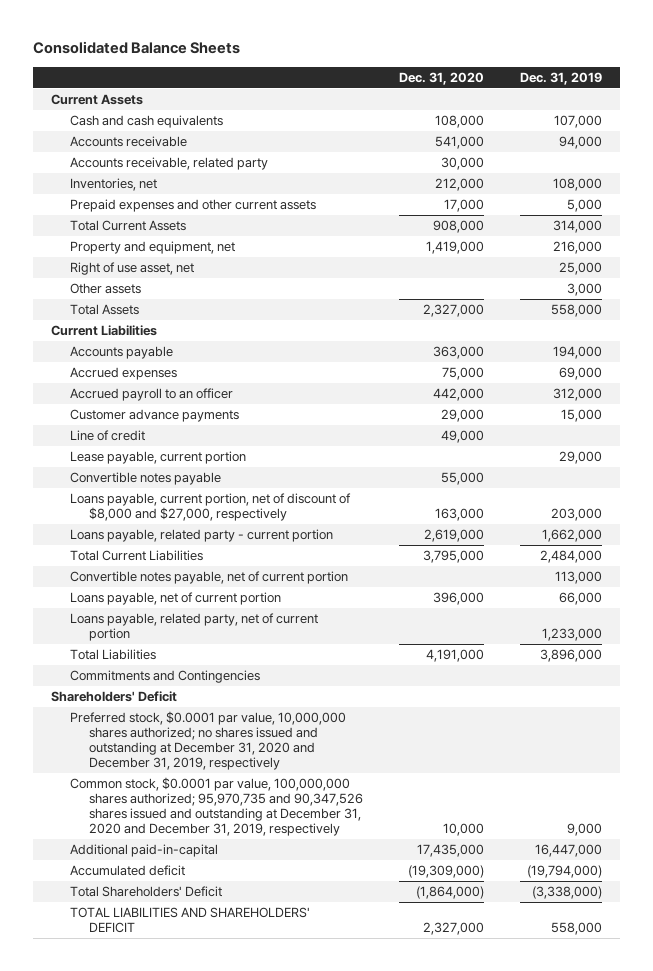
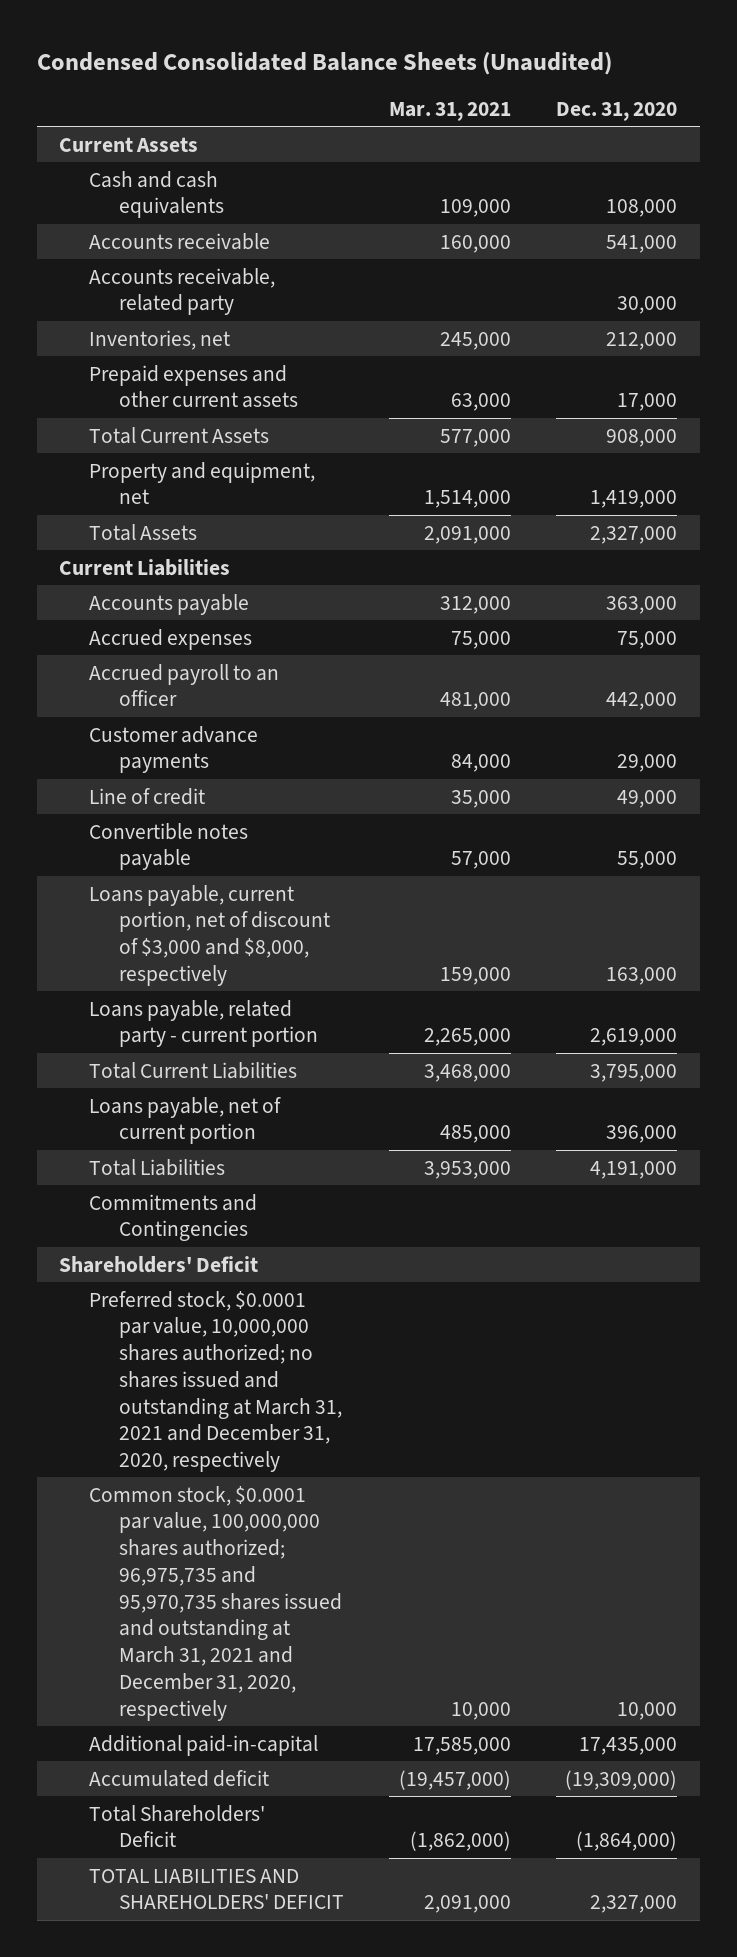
[33,41,241,55] Consolidated Balance Sheets -> [36,51,612,75] Condensed Consolidated Balance Sheets (Unaudited)
[519,71,602,85] Dec. 31, 2019 -> none
none -> [388,101,511,121] Mar. 31, 2021
[69,262,194,276] Right of use asset, net -> none
[69,283,141,295] Other assets -> none
[69,451,246,465] Lease payable, current portion -> none
[69,493,351,522] Loans payable, current portion, net of discount of $8,000 and $27,000, respectively -> [89,884,330,986] Loans payable, current portion, net of discount of $3,000 and $8,000, respectively
[69,571,348,585] Convertible notes payable, net of current portion -> none
[69,613,318,642] Loans payable, related party, net of current portion -> none
[69,711,346,771] Preferred stock, $0.0001 par value, 10,000,000 shares authorized; no shares issued and outstanding at December 31, 2020 and December 31, 2019, respectively -> [89,1290,342,1473] Preferred stock, $0.0001 par value, 10,000,000 shares authorized; no shares issued and outstanding at March 31, 2021 and December 31, 2020, respectively
[69,777,363,837] Common stock, $0.0001 par value, 100,000,000 shares authorized; 95,970,735 and 90,347,526 shares issued and outstanding at December 31, 2020 and December 31, 2019, respectively -> [89,1485,342,1721] Common stock, $0.0001 par value, 100,000,000 shares authorized; 96,975,735 and 95,970,735 shares issued and outstanding at March 31, 2021 and December 31, 2020, respectively

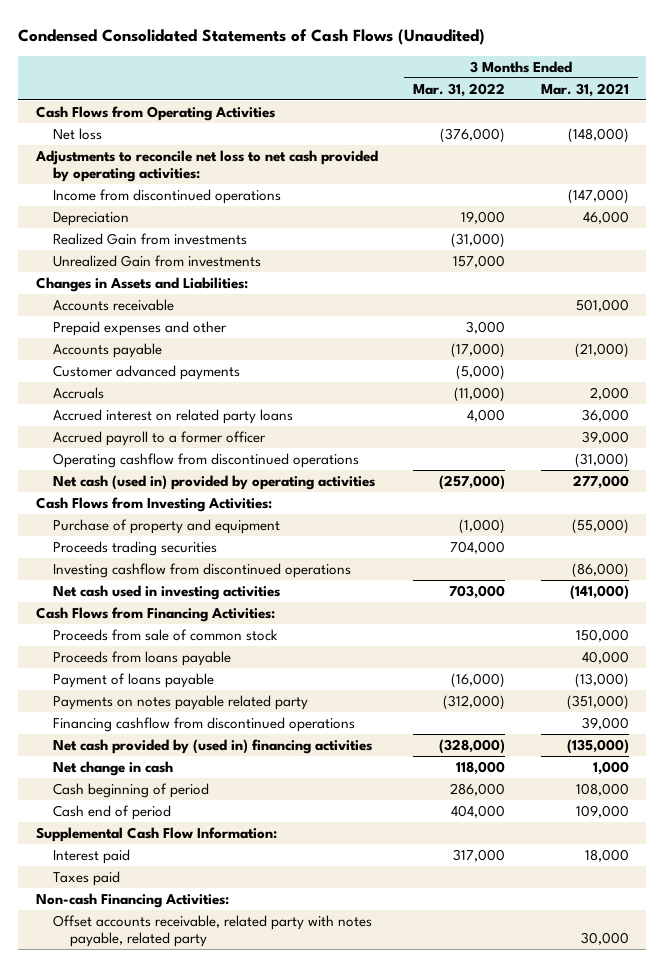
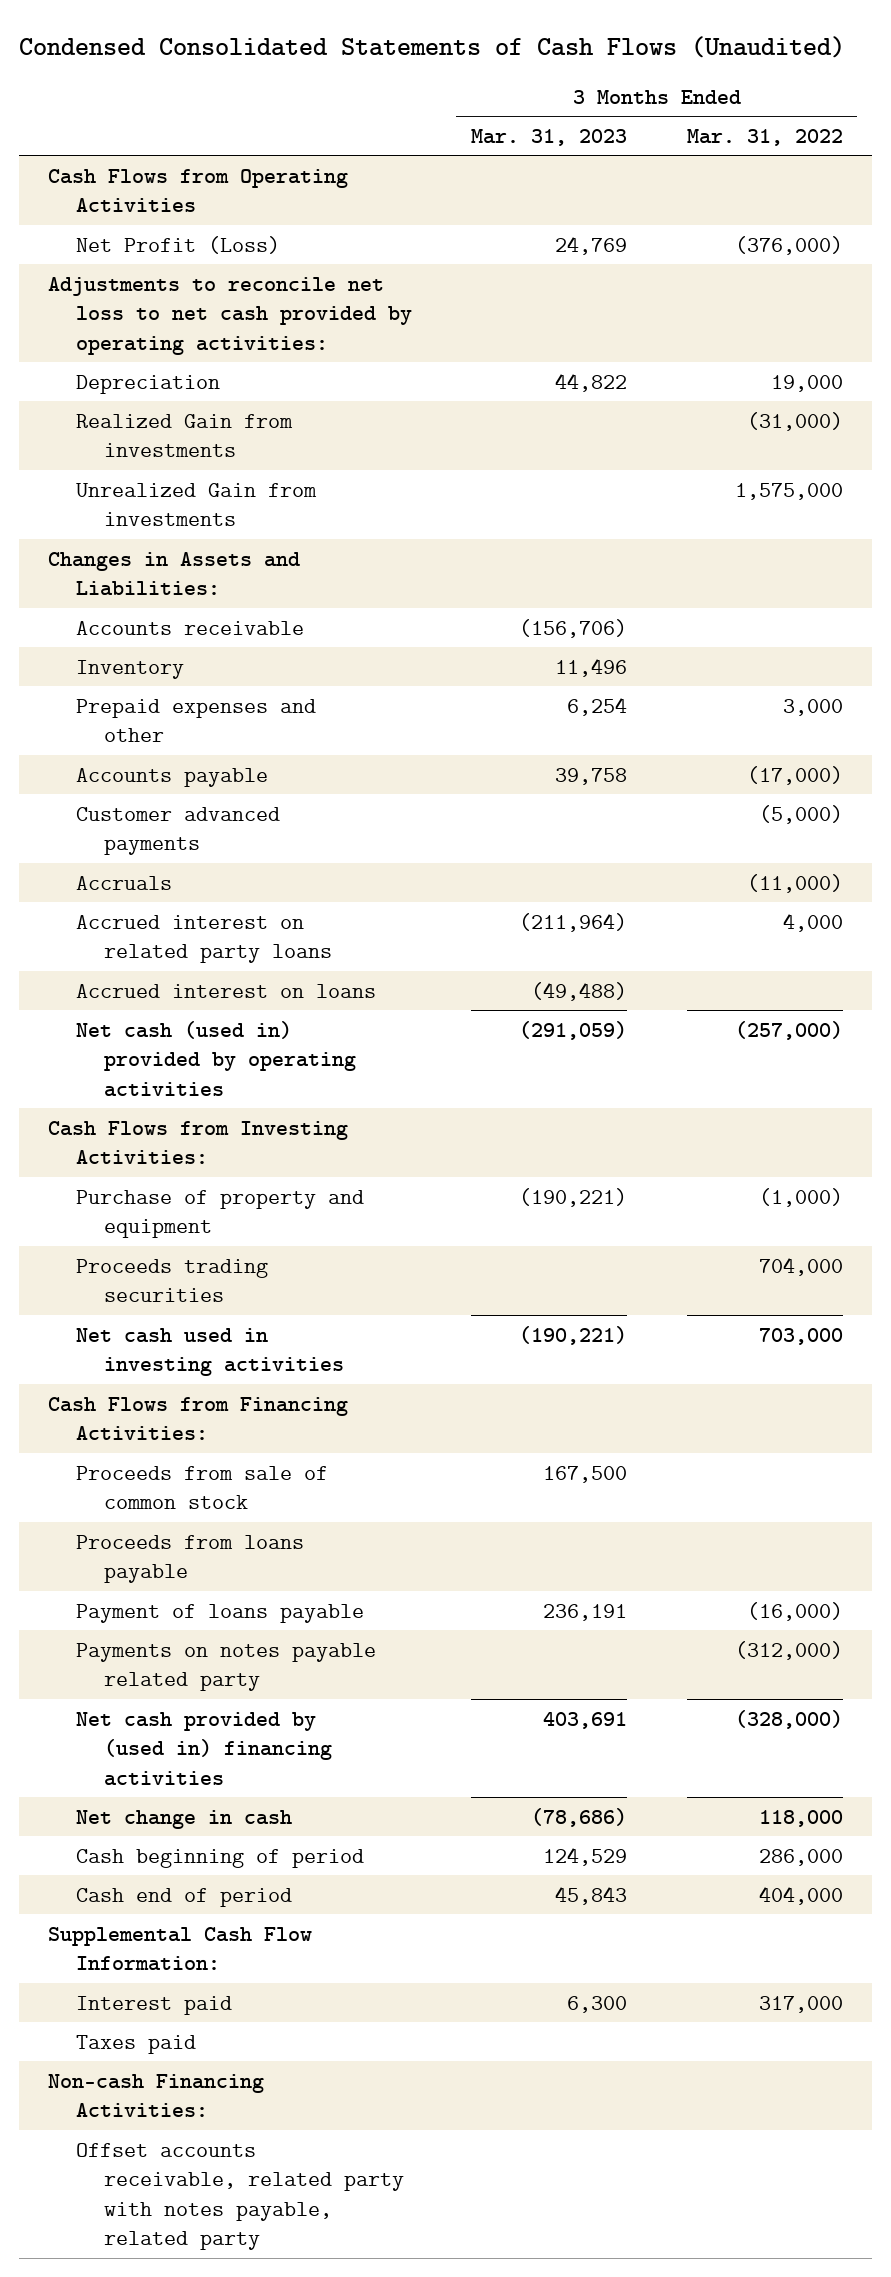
[540,82,629,97] Mar. 31, 2021 -> none
none -> [471,129,628,147] Mar. 31, 2023
[52,127,102,140] Net loss -> [76,235,281,254] Net Profit (Loss)
[52,188,281,204] Income from discontinued operations -> none
[453,254,506,268] 157,000 -> [734,482,843,500] 1,575,000
none -> [76,659,185,679] Inventory
[52,430,266,446] Accrued payroll to a former officer -> none
[52,452,359,468] Operating cashflow from discontinued operations -> none
none -> [76,983,377,998] Accrued interest on loans
[52,562,351,578] Investing cashflow from discontinued operations -> none
[52,716,355,732] Financing cashflow from discontinued operations -> none

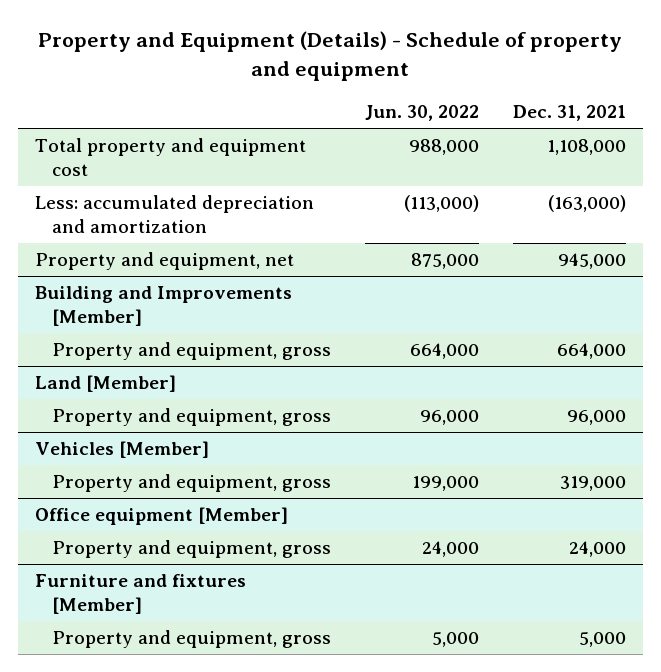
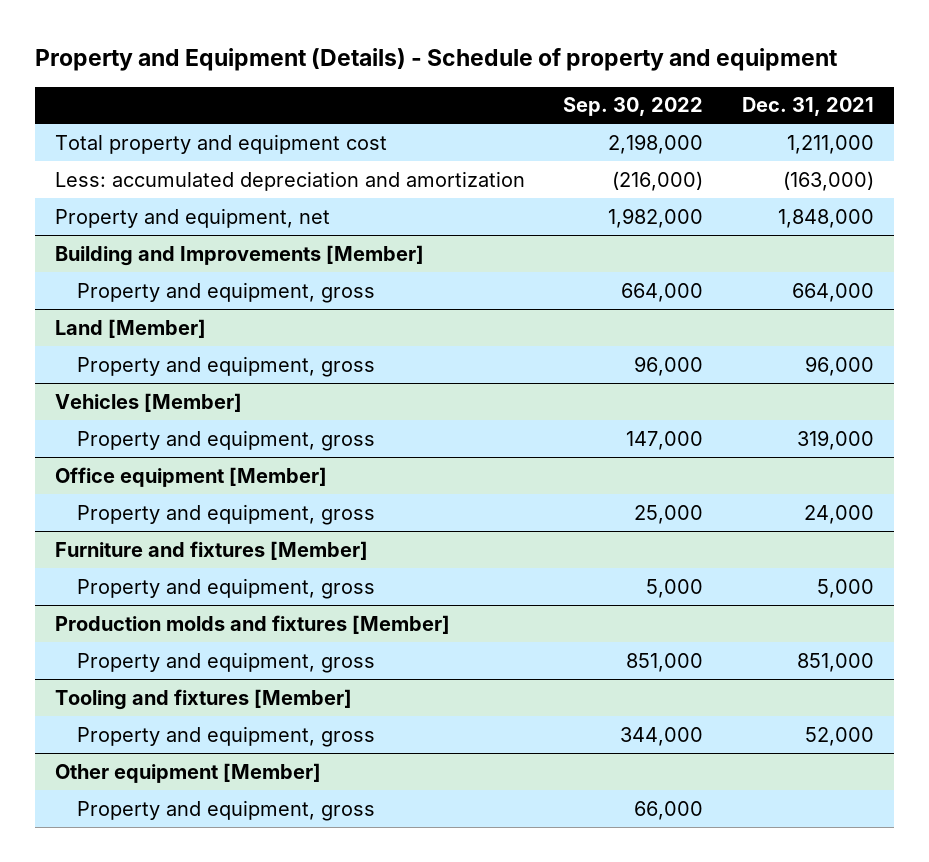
[364,105,479,122] Jun. 30, 2022 -> none
none -> [563,97,704,117] Sep. 30, 2022
[547,139,627,156] 1,108,000 -> [787,134,875,154] 1,211,000
[558,253,627,270] 945,000 -> [778,208,875,228] 1,848,000
none -> [54,614,450,634] Production molds and fixtures [Member]
none -> [76,651,375,673] Property and equipment, gross
none -> [54,688,352,710] Tooling and fixtures [Member]
none -> [76,725,375,747] Property and equipment, gross
none -> [54,762,321,783] Other equipment [Member]
none -> [76,799,375,821] Property and equipment, gross

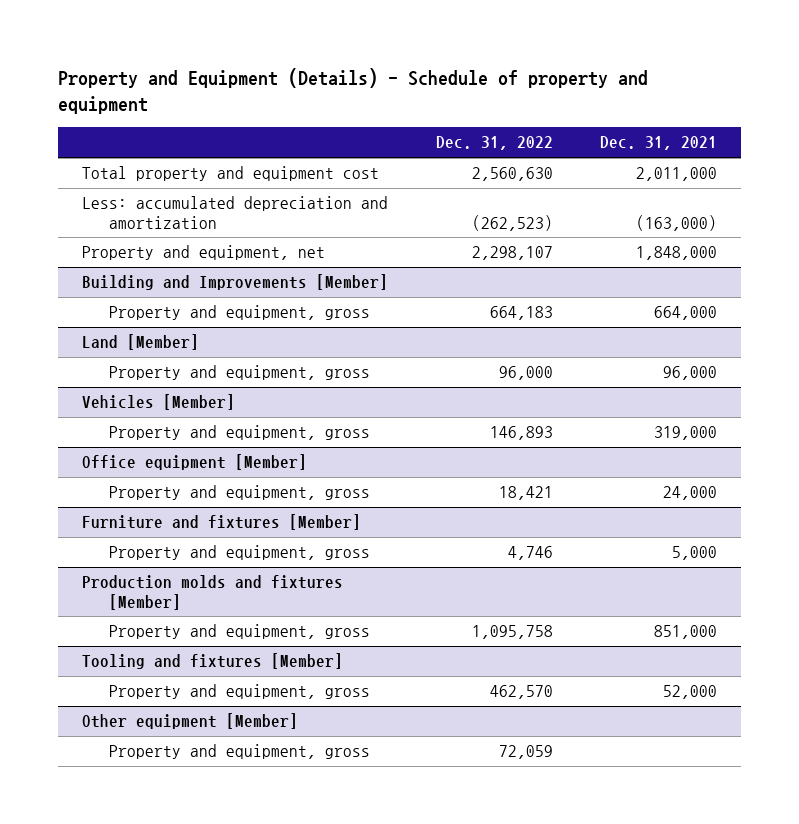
[563,97,704,117] Sep. 30, 2022 -> none
none -> [435,136,553,151] Dec. 31, 2022
[787,134,875,154] 1,211,000 -> [636,167,718,182] 2,011,000

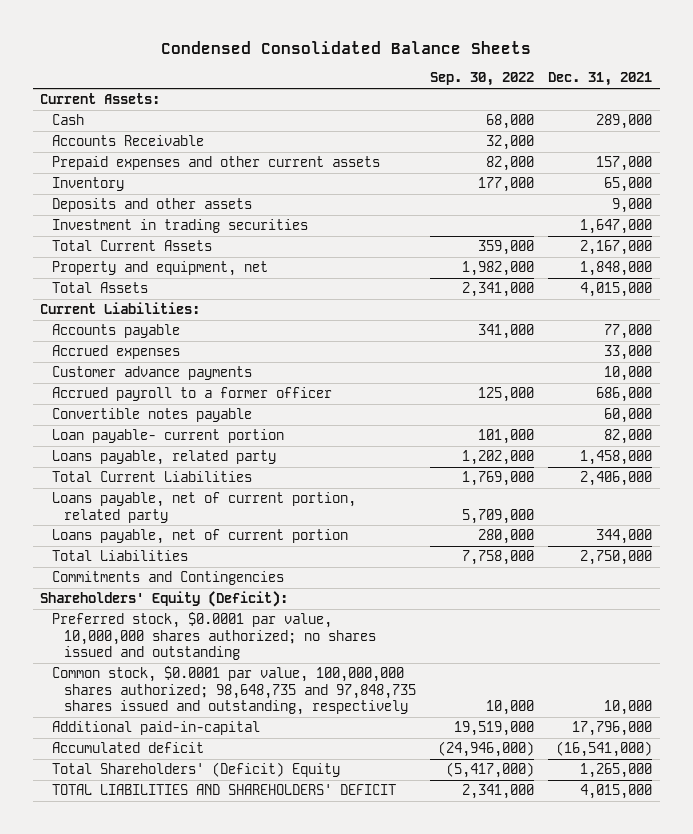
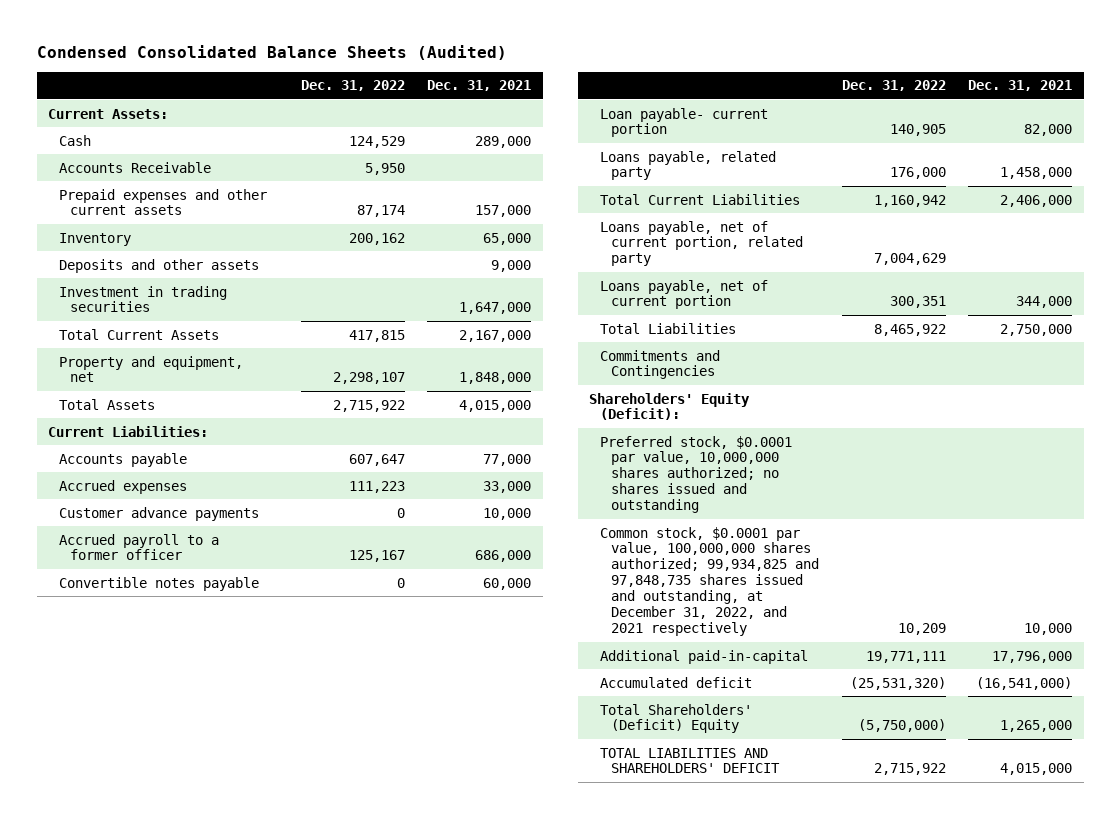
[161,40,532,54] Condensed Consolidated Balance Sheets -> [36,45,507,61] Condensed Consolidated Balance Sheets (Audited)
[430,72,535,87] Sep. 30, 2022 -> none
none -> [300,80,405,92] Dec. 31, 2022
[52,666,417,716] Common stock, $0.0001 par value, 100,000,000 shares authorized; 98,648,735 and 97,848,735 shares issued and outstanding, respectively -> [599,526,819,637] Common stock, $0.0001 par value, 100,000,000 shares authorized; 99,934,825 and 97,848,735 shares issued and outstanding, at December 31, 2022, and 2021 respectively

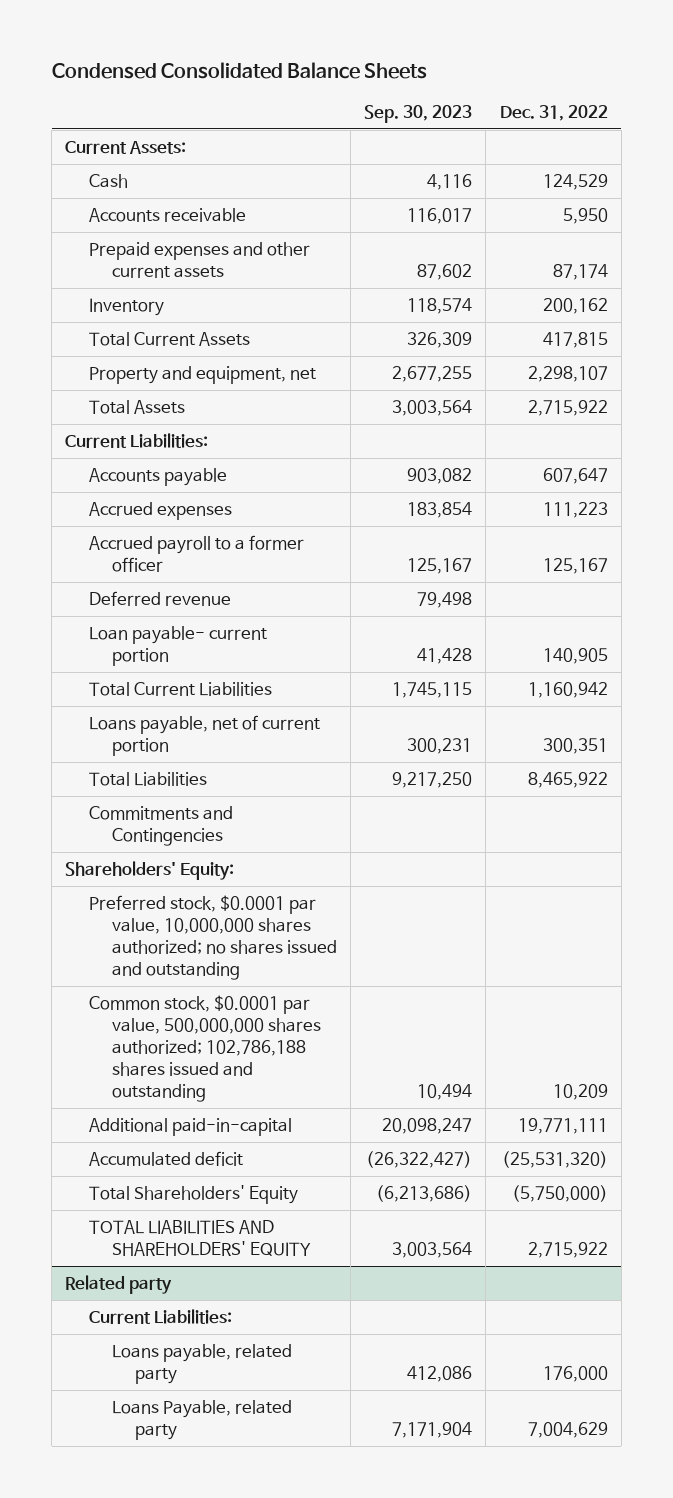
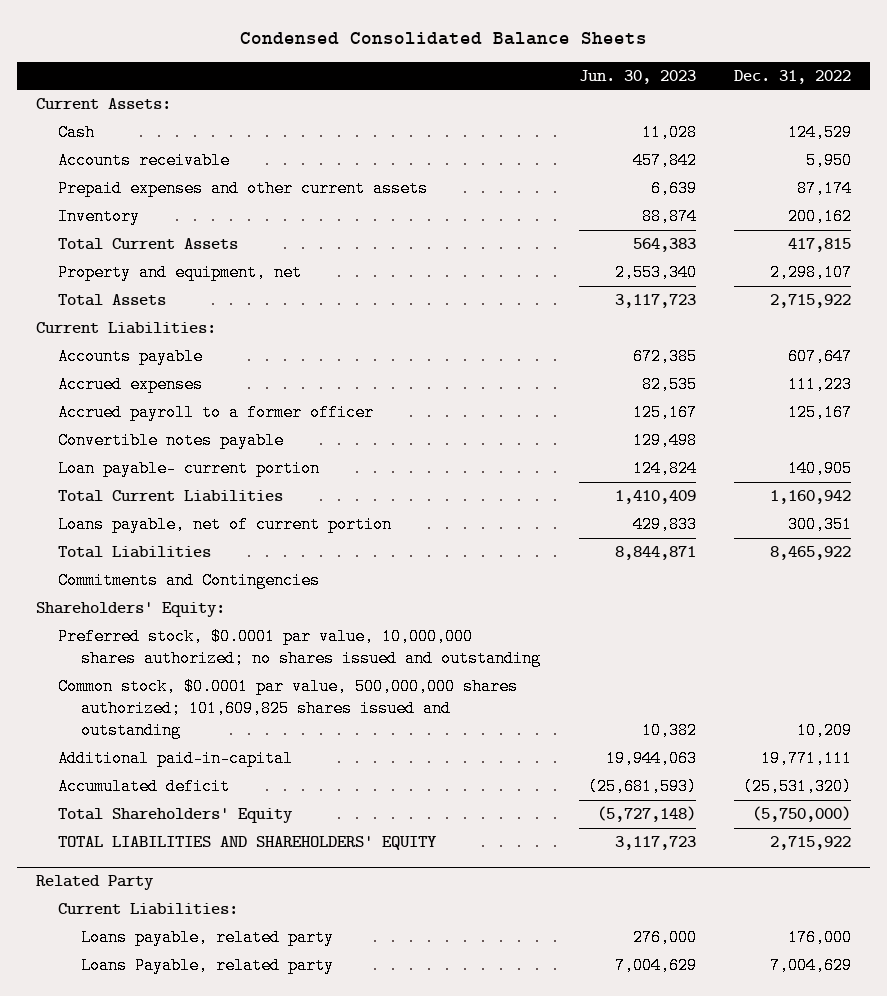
[364,105,473,124] Sep. 30, 2023 -> none
none -> [578,69,696,84] Jun. 30, 2023
[88,590,231,606] Deferred revenue -> none
none -> [58,432,285,450] Convertible notes payable
[88,994,321,1102] Common stock, $0.0001 par value, 500,000,000 shares authorized; 102,786,188 shares issued and outstanding -> [58,678,519,740] Common stock, $0.0001 par value, 500,000,000 shares authorized; 101,609,825 shares issued and outstanding
[65,1274,173,1294] Related party -> [35,875,154,891] Related Party

